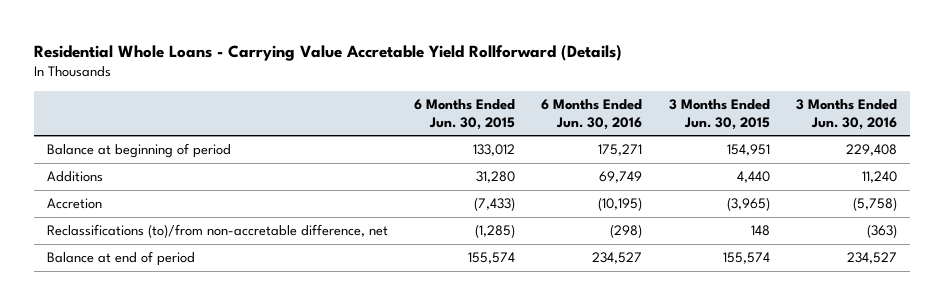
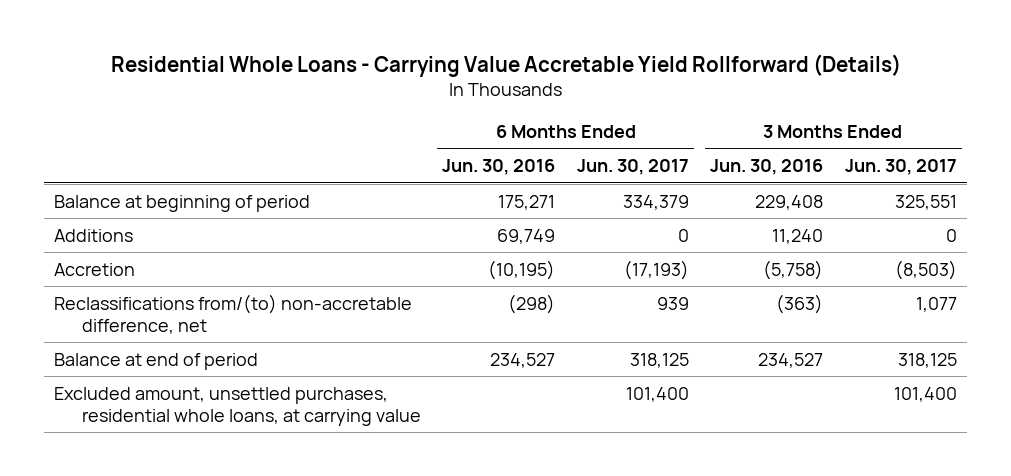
[414,99,516,130] 6 Months Ended Jun. 30, 2015 -> none
[668,99,770,130] 3 Months Ended Jun. 30, 2015 -> none
none -> [576,158,689,175] Jun. 30, 2017
none -> [844,158,957,175] Jun. 30, 2017
[47,224,389,239] Reclassifications (to)/from non-accretable difference, net -> [54,293,413,334] Reclassifications from/(to) non-accretable difference, net
none -> [54,386,421,426] Excluded amount, unsettled purchases, residential whole loans, at carrying value

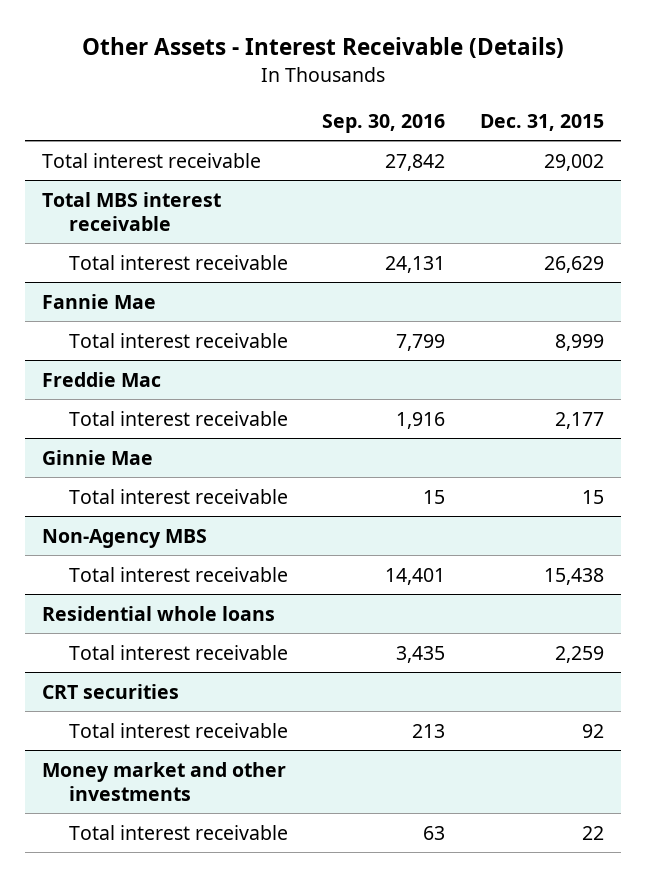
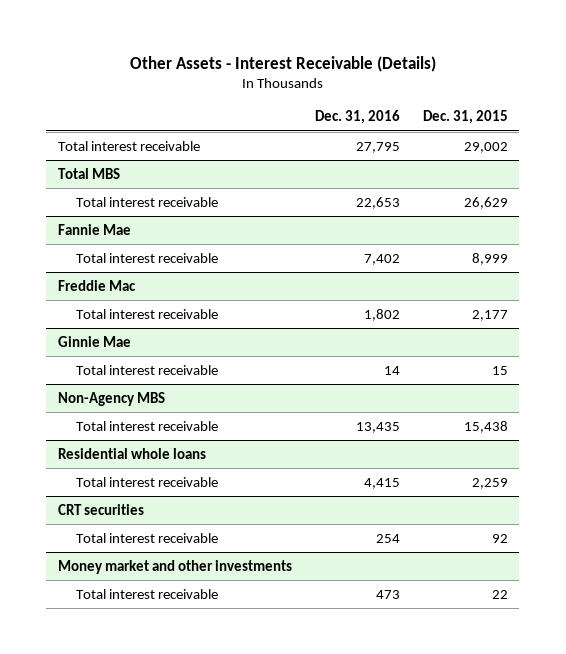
[322,113,446,133] Sep. 30, 2016 -> none
none -> [314,110,400,125] Dec. 31, 2016
[41,191,221,231] Total MBS interest receivable -> [57,167,120,179] Total MBS

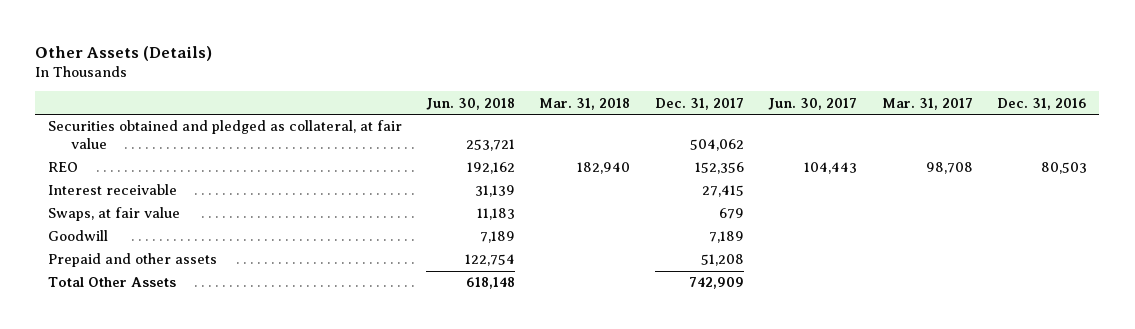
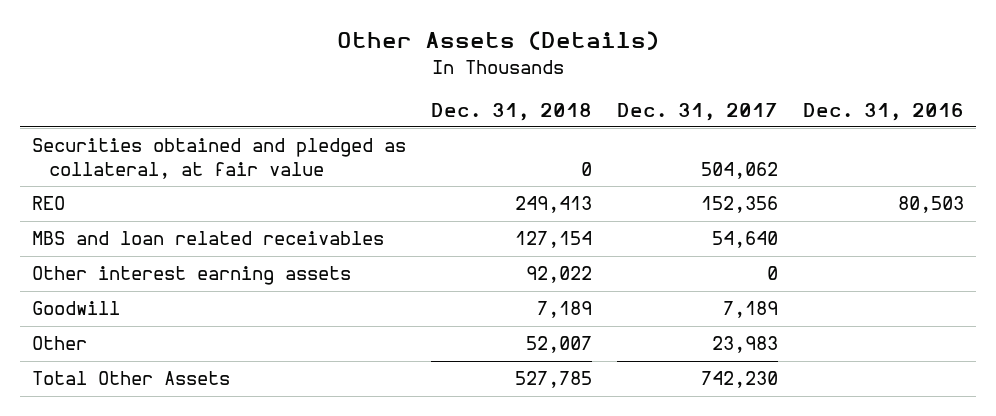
[426,97,516,110] Jun. 30, 2018 -> none
[539,97,631,110] Mar. 31, 2018 -> none
[768,97,858,110] Jun. 30, 2017 -> none
[881,97,973,110] Mar. 31, 2017 -> none
none -> [430,102,592,121] Dec. 31, 2018
[47,184,177,196] Interest receivable -> none
[47,207,180,222] Swaps, at fair value -> none
none -> [32,231,385,246] MBS and loan related receivables
none -> [32,266,352,286] Other interest earning assets
[47,253,217,268] Prepaid and other assets -> [32,336,88,351] Other
[700,254,744,267] 51,208 -> [711,336,778,354] 23,983
[688,277,744,290] 742,909 -> [700,371,778,389] 742,230

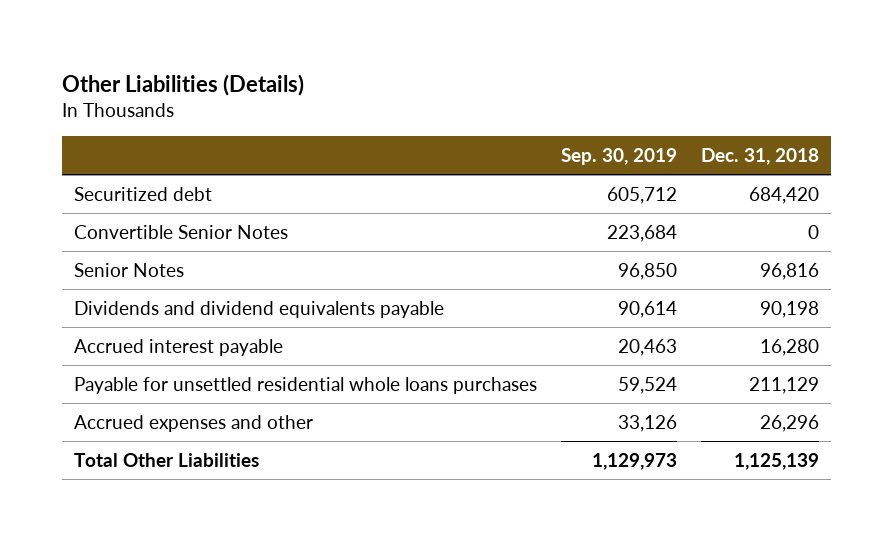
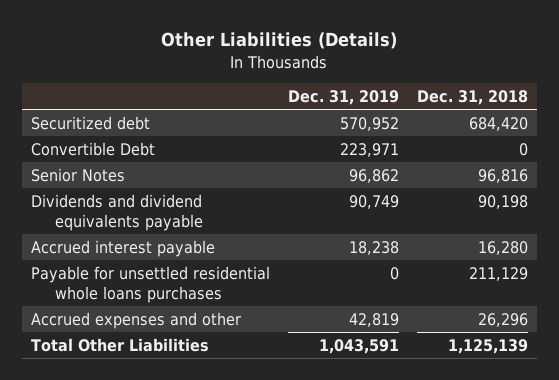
[561,147,678,165] Sep. 30, 2019 -> none
none -> [287,90,399,106] Dec. 31, 2019
[74,224,289,239] Convertible Senior Notes -> [30,141,155,156] Convertible Debt

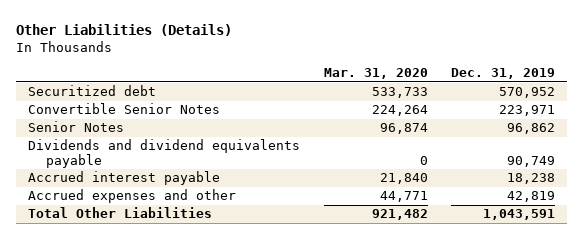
[417,90,529,106] Dec. 31, 2018 -> none
none -> [323,68,428,80] Mar. 31, 2020
[30,141,155,156] Convertible Debt -> [27,103,220,115] Convertible Senior Notes
[30,265,270,303] Payable for unsettled residential whole loans purchases -> none

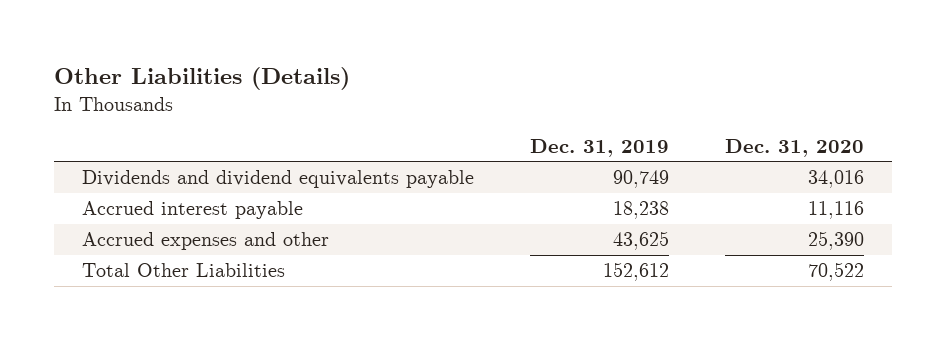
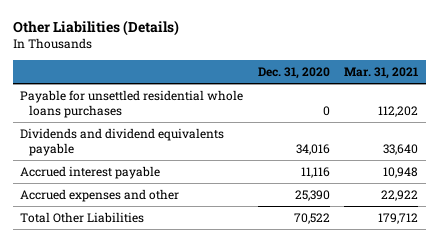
[530,138,670,157] Dec. 31, 2019 -> none
none -> [344,67,419,80] Mar. 31, 2021
none -> [20,89,244,118] Payable for unsettled residential whole loans purchases

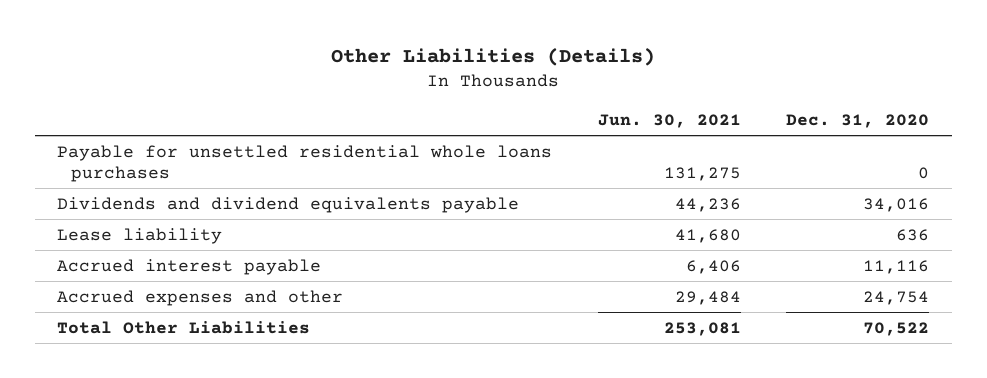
[344,67,419,80] Mar. 31, 2021 -> none
none -> [597,113,741,128] Jun. 30, 2021
none -> [57,227,223,244] Lease liability
[294,189,330,201] 25,390 -> [863,290,930,305] 24,754

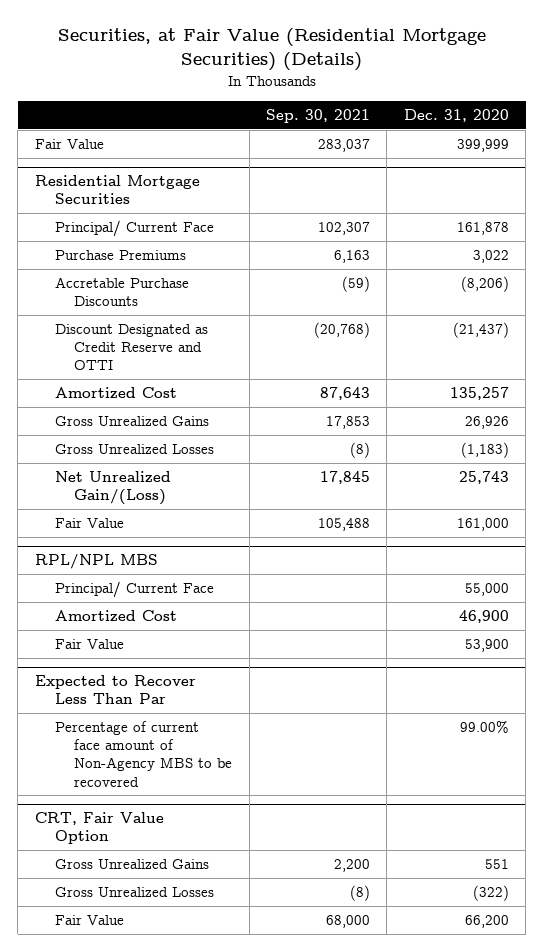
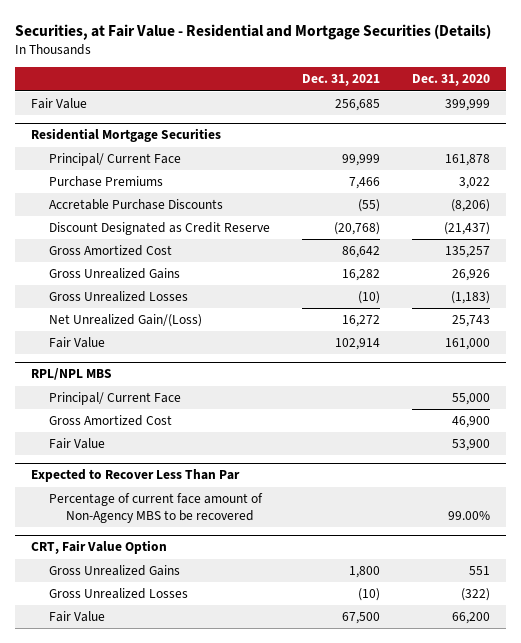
[57,28,486,72] Securities, at Fair Value (Residential Mortgage Securities) (Details) -> [15,24,492,41] Securities, at Fair Value - Residential and Mortgage Securities (Details)
[266,108,371,123] Sep. 30, 2021 -> none
none -> [301,74,380,87] Dec. 31, 2021
[54,324,208,371] Discount Designated as Credit Reserve and OTTI -> [48,222,270,236] Discount Designated as Credit Reserve
[54,387,177,400] Amortized Cost -> [48,245,172,257] Gross Amortized Cost
[54,610,177,623] Amortized Cost -> [48,415,172,427] Gross Amortized Cost

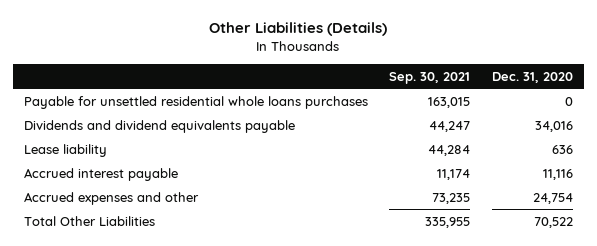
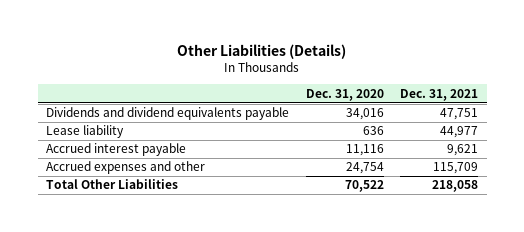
[389,71,471,84] Sep. 30, 2021 -> none
none -> [400,88,479,101] Dec. 31, 2021
[23,95,368,109] Payable for unsettled residential whole loans purchases -> none

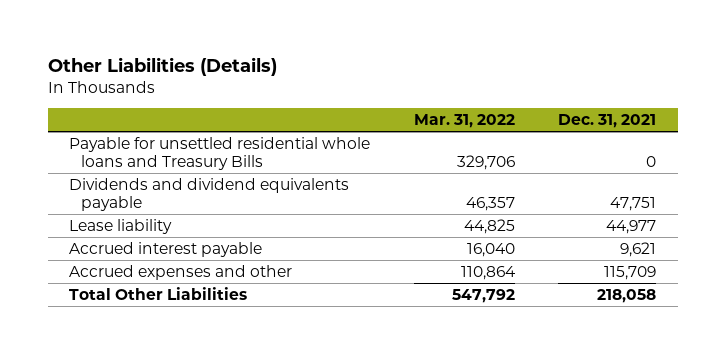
[305,88,384,101] Dec. 31, 2020 -> none
none -> [413,114,515,129] Mar. 31, 2022
none -> [69,136,371,170] Payable for unsettled residential whole loans and Treasury Bills

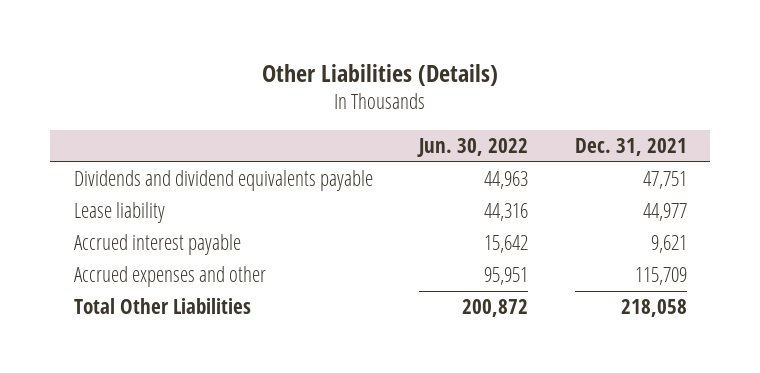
[413,114,515,129] Mar. 31, 2022 -> none
none -> [417,137,529,157] Jun. 30, 2022
[69,136,371,170] Payable for unsettled residential whole loans and Treasury Bills -> none

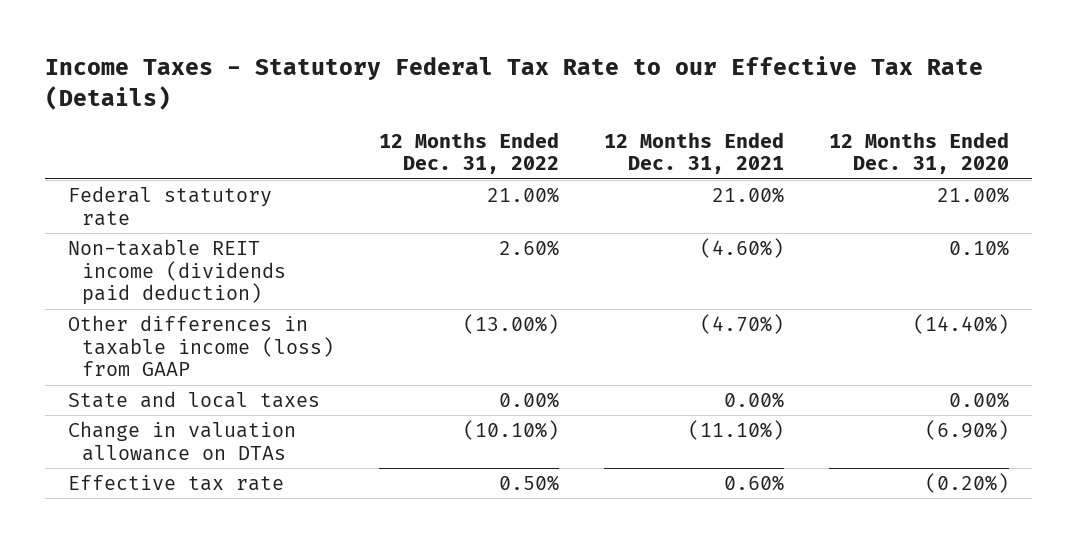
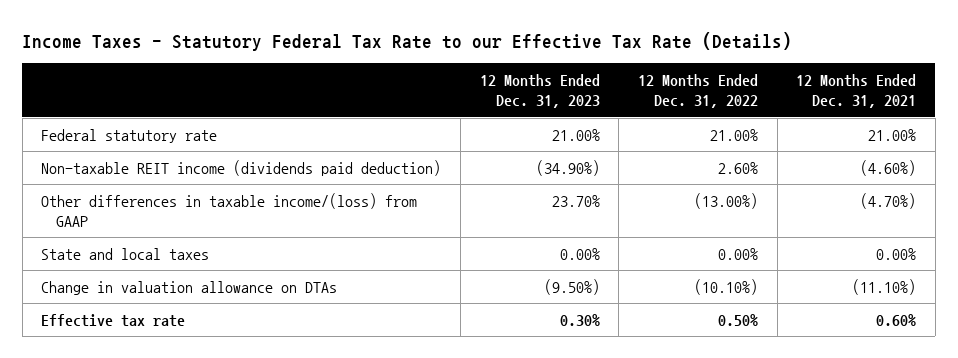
[829,131,1010,175] 12 Months Ended Dec. 31, 2020 -> none
none -> [479,73,600,109] 12 Months Ended Dec. 31, 2023
[67,314,335,377] Other differences in taxable income (loss) from GAAP -> [41,192,418,228] Other differences in taxable income/(loss) from GAAP

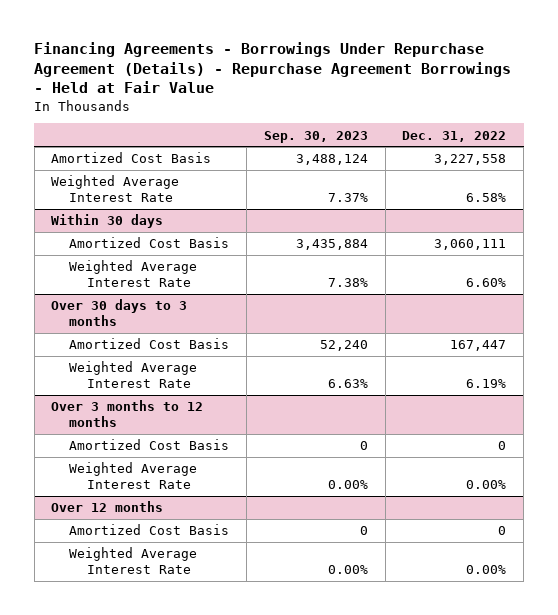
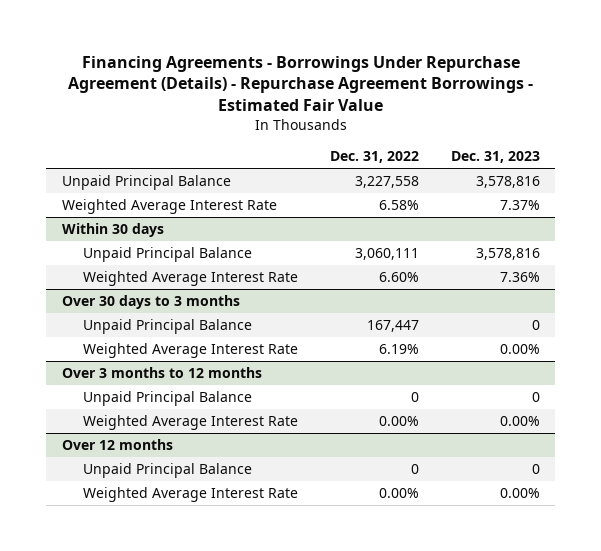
[34,41,512,94] Financing Agreements - Borrowings Under Repurchase Agreement (Details) - Repurchase Agreement Borrowings - Held at Fair Value -> [67,55,533,112] Financing Agreements - Borrowings Under Repurchase Agreement (Details) - Repurchase Agreement Borrowings - Estimated Fair Value
[263,130,368,143] Sep. 30, 2023 -> none
none -> [450,151,540,164] Dec. 31, 2023
[51,152,212,164] Amortized Cost Basis -> [61,175,231,191] Unpaid Principal Balance
[69,237,230,249] Amortized Cost Basis -> [83,247,253,263] Unpaid Principal Balance
[69,338,230,350] Amortized Cost Basis -> [83,319,253,335] Unpaid Principal Balance
[69,439,230,451] Amortized Cost Basis -> none
none -> [83,391,253,407] Unpaid Principal Balance
[69,524,230,536] Amortized Cost Basis -> none
none -> [83,463,253,479] Unpaid Principal Balance

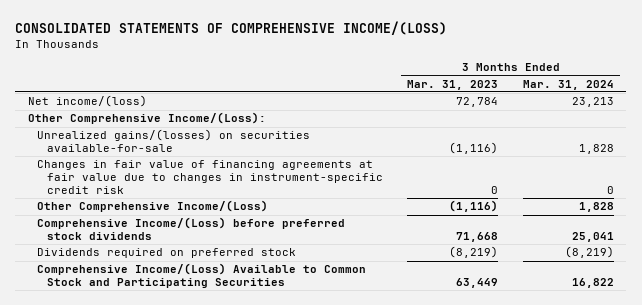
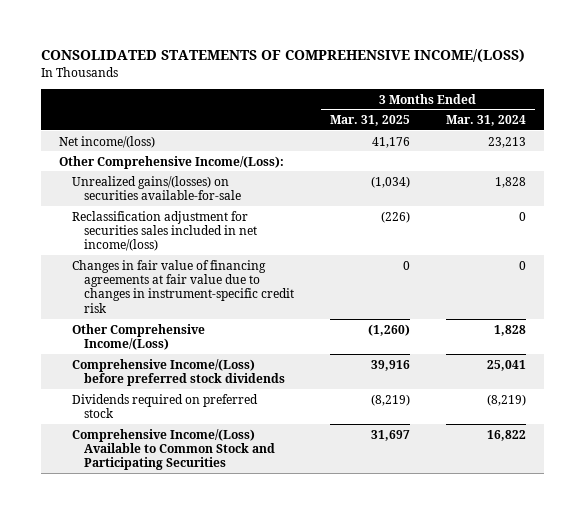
[407,79,499,90] Mar. 31, 2023 -> none
none -> [330,114,411,126] Mar. 31, 2025
none -> [71,210,258,252] Reclassification adjustment for securities sales included in net income/(loss)

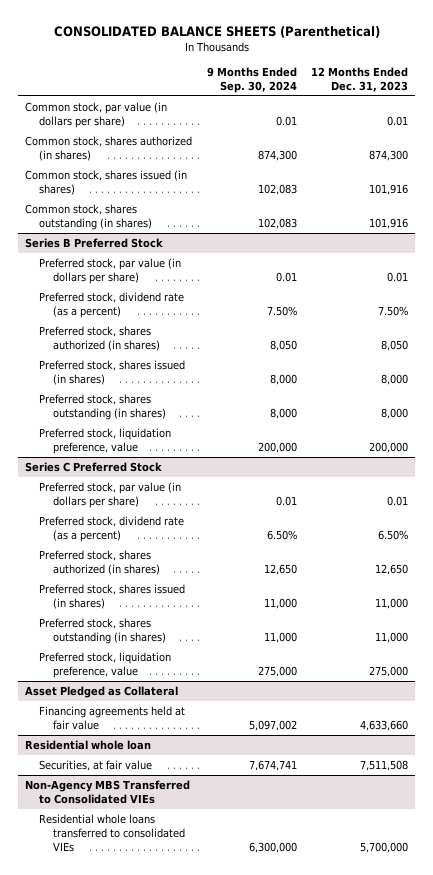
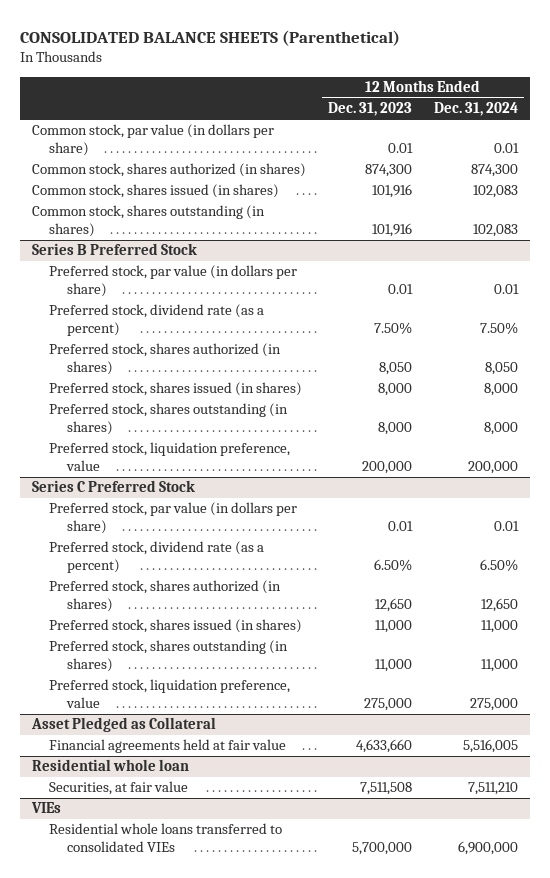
[206,66,297,93] 9 Months Ended Sep. 30, 2024 -> none
none -> [434,102,519,117] Dec. 31, 2024
[39,705,186,730] Financing agreements held at fair value -> [49,739,287,754] Financial agreements held at fair value
[25,779,191,804] Non-Agency MBS Transferred to Consolidated VIEs -> [30,802,61,814] VIEs

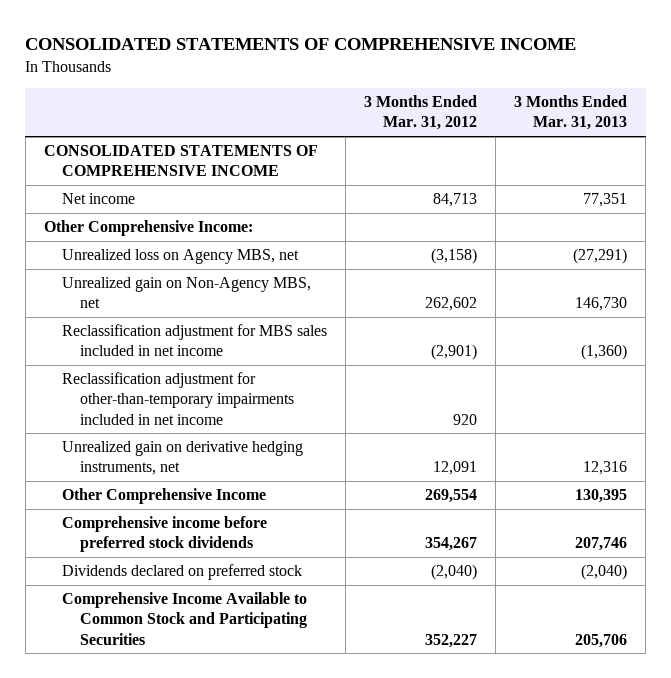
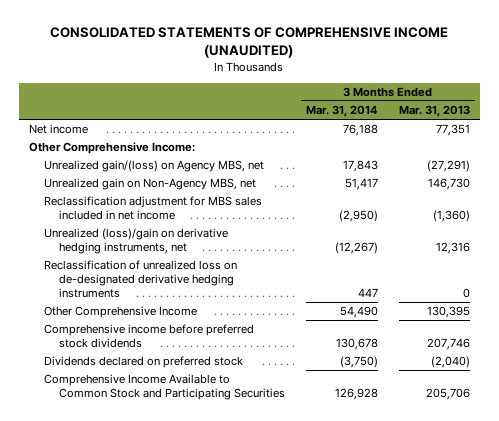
[25,38,577,51] CONSOLIDATED STATEMENTS OF COMPREHENSIVE INCOME -> [50,26,449,59] CONSOLIDATED STATEMENTS OF COMPREHENSIVE INCOME (UNAUDITED)
[363,95,477,131] 3 Months Ended Mar. 31, 2012 -> none
none -> [305,105,378,118] Mar. 31, 2014
[43,145,318,177] CONSOLIDATED STATEMENTS OF COMPREHENSIVE INCOME -> none
[61,249,299,265] Unrealized loss on Agency MBS, net -> [44,160,265,173] Unrealized gain/(loss) on Agency MBS, net
[61,372,294,425] Reclassification adjustment for other-than-temporary impairments included in net income -> none
[61,441,303,476] Unrealized gain on derivative hedging instruments, net -> [44,228,229,255] Unrealized (loss)/gain on derivative hedging instruments, net
none -> [44,260,238,299] Reclassification of unrealized loss on de-designated derivative hedging instruments

